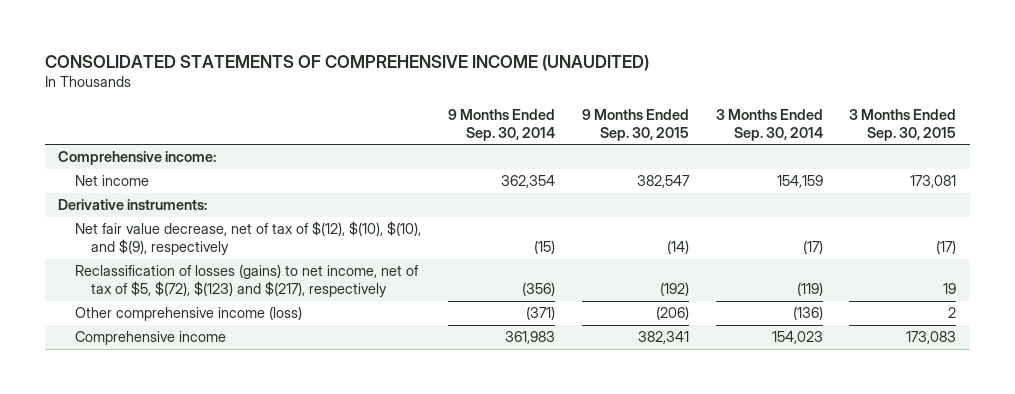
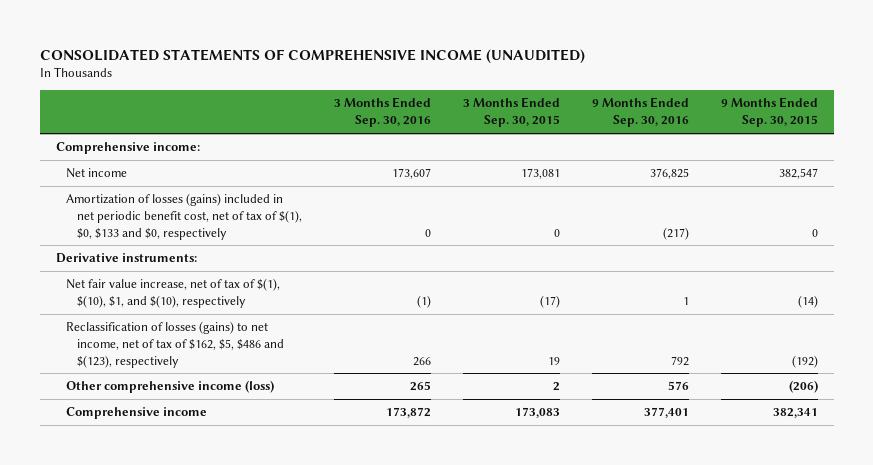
[447,108,555,141] 9 Months Ended Sep. 30, 2014 -> none
[715,108,823,141] 3 Months Ended Sep. 30, 2014 -> none
none -> [333,97,431,128] 3 Months Ended Sep. 30, 2016
none -> [591,97,689,128] 9 Months Ended Sep. 30, 2016
none -> [66,193,303,240] Amortization of losses (gains) included in net periodic benefit cost, net of tax of $(1), $0, $133 and $0, respectively
[74,221,421,256] Net fair value decrease, net of tax of $(12), $(10), $(10), and $(9), respectively -> [66,278,281,308] Net fair value increase, net of tax of $(1), $(10), $1, and $(10), respectively
[74,264,419,298] Reclassification of losses (gains) to net income, net of tax of $5, $(72), $(123) and $(217), respectively -> [66,321,285,368] Reclassification of losses (gains) to net income, net of tax of $162, $5, $486 and $(123), respectively

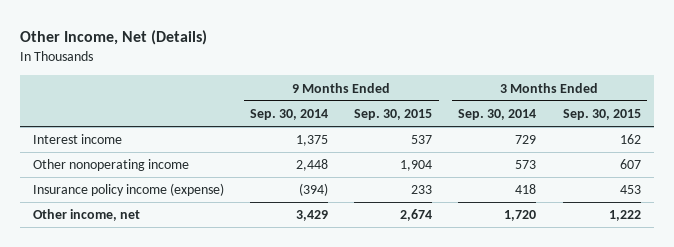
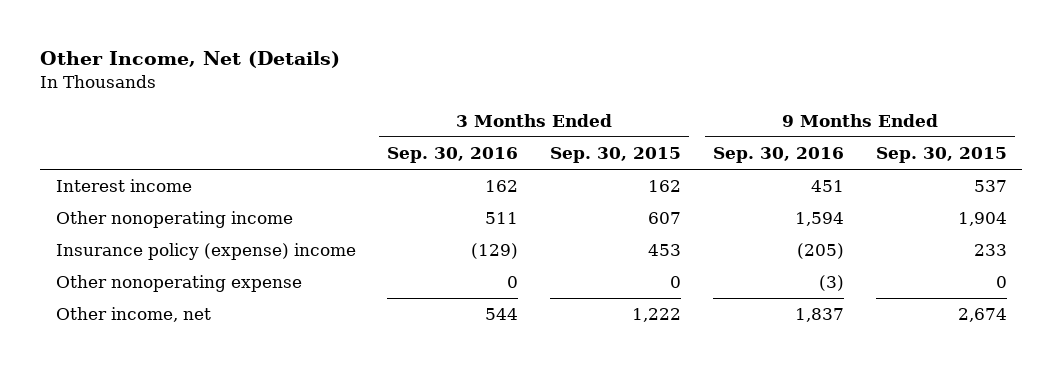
[250,109,329,121] Sep. 30, 2014 -> none
[458,109,537,121] Sep. 30, 2014 -> none
none -> [387,147,519,164] Sep. 30, 2016
none -> [712,147,844,164] Sep. 30, 2016
[33,183,225,197] Insurance policy income (expense) -> [55,243,356,261] Insurance policy (expense) income
none -> [55,275,302,293] Other nonoperating expense

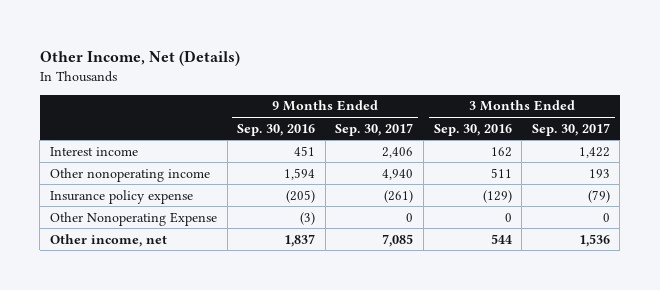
[550,147,682,164] Sep. 30, 2015 -> none
[875,147,1007,164] Sep. 30, 2015 -> none
none -> [335,122,414,136] Sep. 30, 2017
none -> [531,122,610,136] Sep. 30, 2017
[55,243,356,261] Insurance policy (expense) income -> [49,189,193,204] Insurance policy expense
[55,275,302,293] Other nonoperating expense -> [49,211,217,226] Other Nonoperating Expense

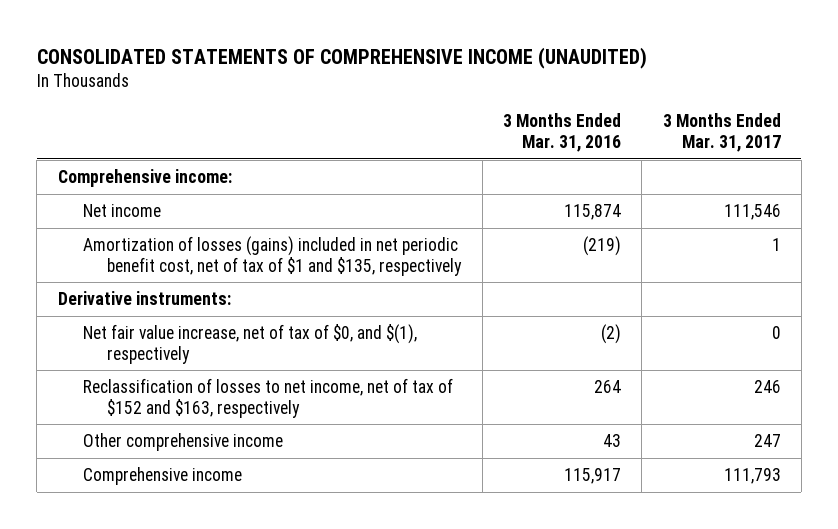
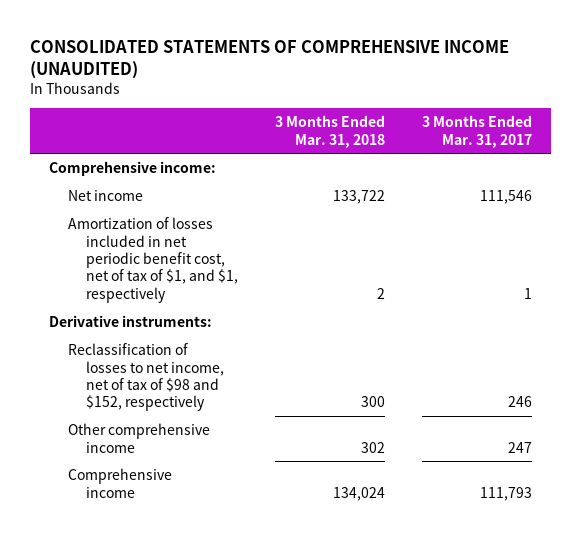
[503,113,622,152] 3 Months Ended Mar. 31, 2016 -> none
none -> [275,115,386,148] 3 Months Ended Mar. 31, 2018
[82,236,463,276] Amortization of losses (gains) included in net periodic benefit cost, net of tax of $1 and $135, respectively -> [67,217,239,303] Amortization of losses included in net periodic benefit cost, net of tax of $1, and $1, respectively
[82,324,417,364] Net fair value increase, net of tax of $0, and $(1), respectively -> none
[82,378,453,418] Reclassification of losses to net income, net of tax of $152 and $163, respectively -> [67,343,225,412] Reclassification of losses to net income, net of tax of $98 and $152, respectively

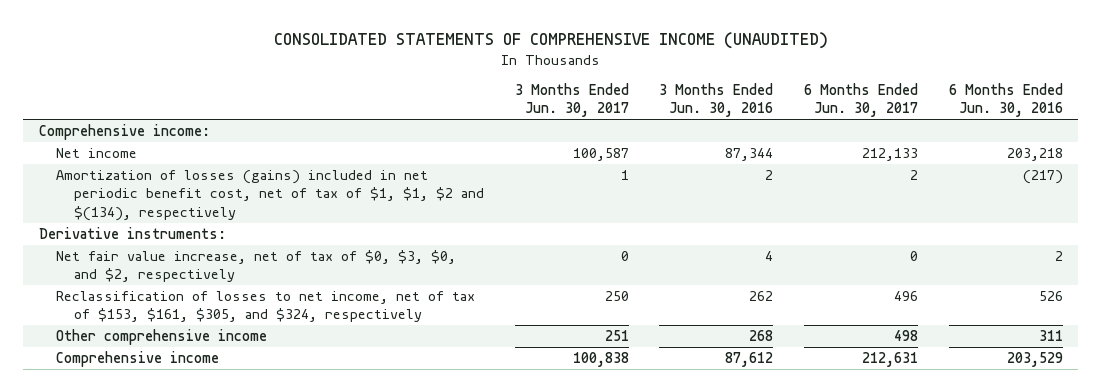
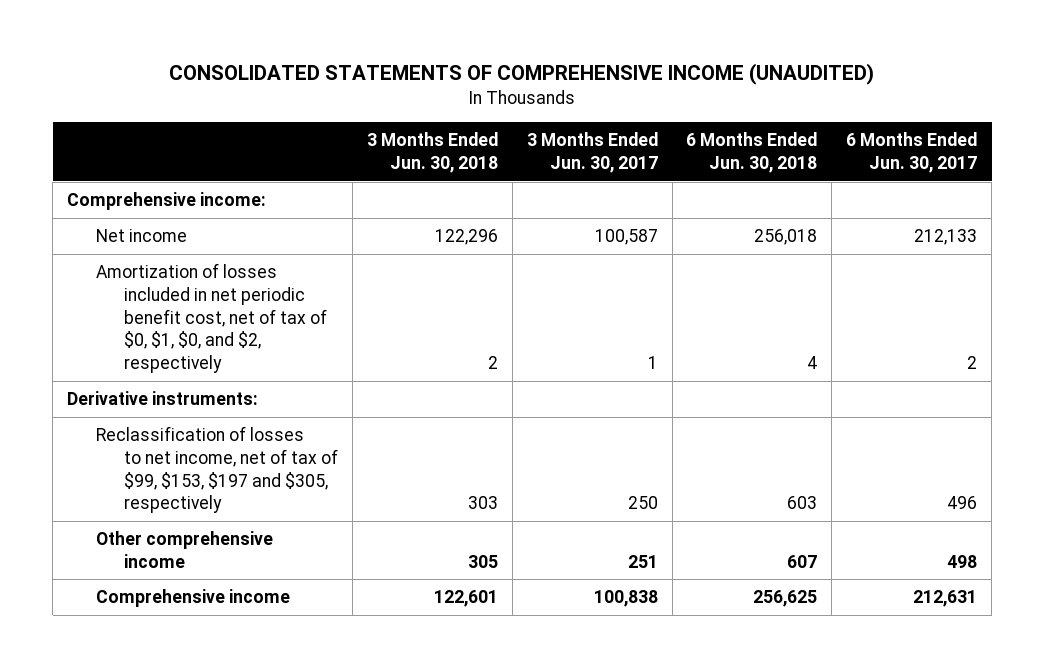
[659,82,774,118] 3 Months Ended Jun. 30, 2016 -> none
[948,82,1063,118] 6 Months Ended Jun. 30, 2016 -> none
none -> [366,132,498,173] 3 Months Ended Jun. 30, 2018
none -> [686,132,818,173] 6 Months Ended Jun. 30, 2018
[56,169,485,221] Amortization of losses (gains) included in net periodic benefit cost, net of tax of $1, $1, $2 and $(134), respectively -> [95,263,327,374] Amortization of losses included in net periodic benefit cost, net of tax of $0, $1, $0, and $2, respectively
[56,249,457,283] Net fair value increase, net of tax of $0, $3, $0, and $2, respectively -> none
[56,290,476,323] Reclassification of losses to net income, net of tax of $153, $161, $305, and $324, respectively -> [95,426,338,514] Reclassification of losses to net income, net of tax of $99, $153, $197 and $305, respectively

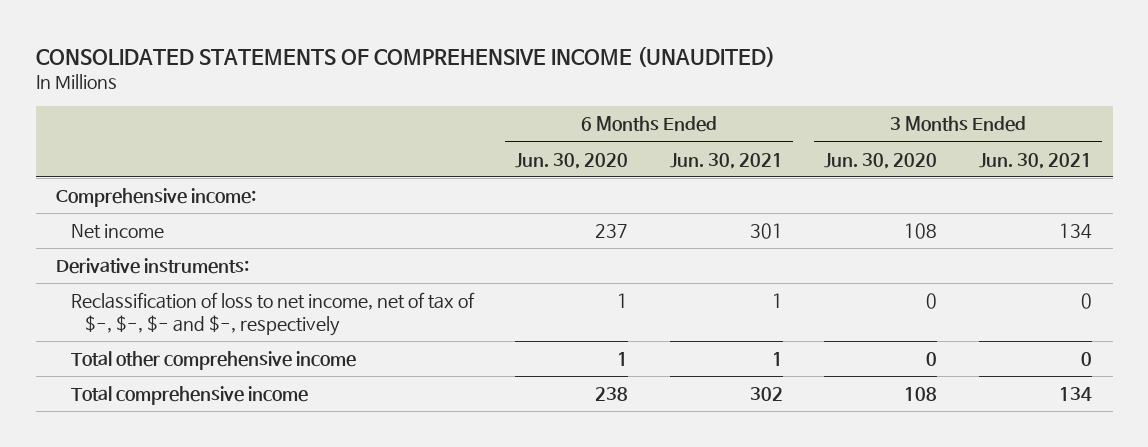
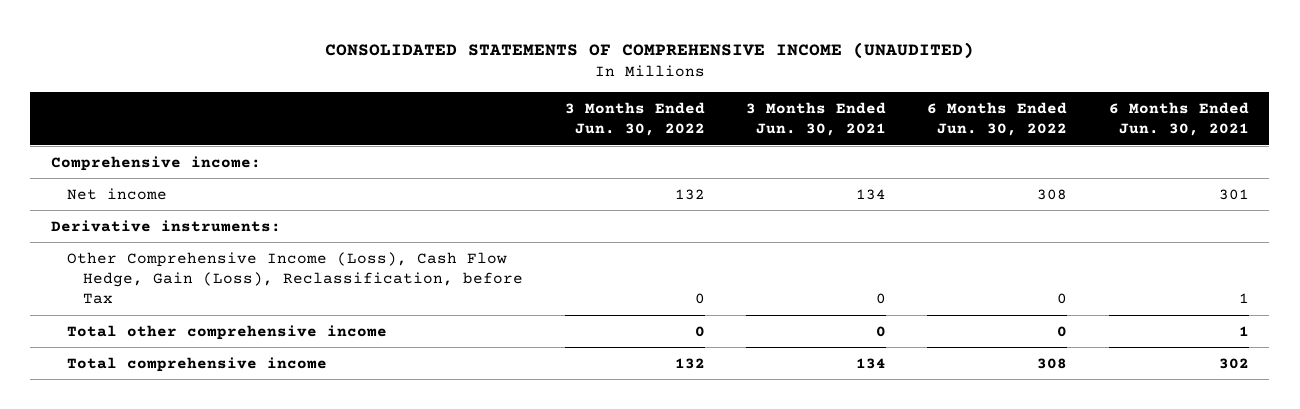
[515,152,629,169] Jun. 30, 2020 -> none
[824,152,938,169] Jun. 30, 2020 -> none
none -> [564,102,705,137] 3 Months Ended Jun. 30, 2022
none -> [927,102,1068,137] 6 Months Ended Jun. 30, 2022
[70,292,475,337] Reclassification of loss to net income, net of tax of $-, $-, $- and $-, respectively -> none
none -> [67,251,524,305] Other Comprehensive Income (Loss), Cash Flow Hedge, Gain (Loss), Reclassification, before Tax

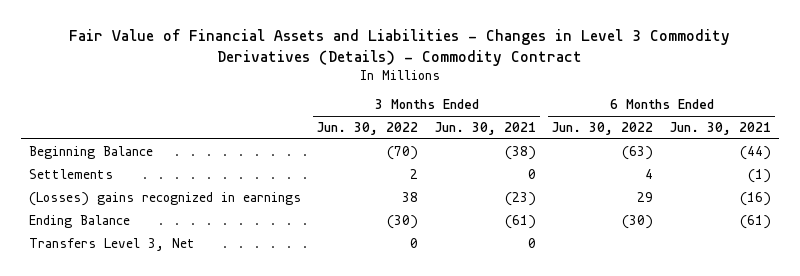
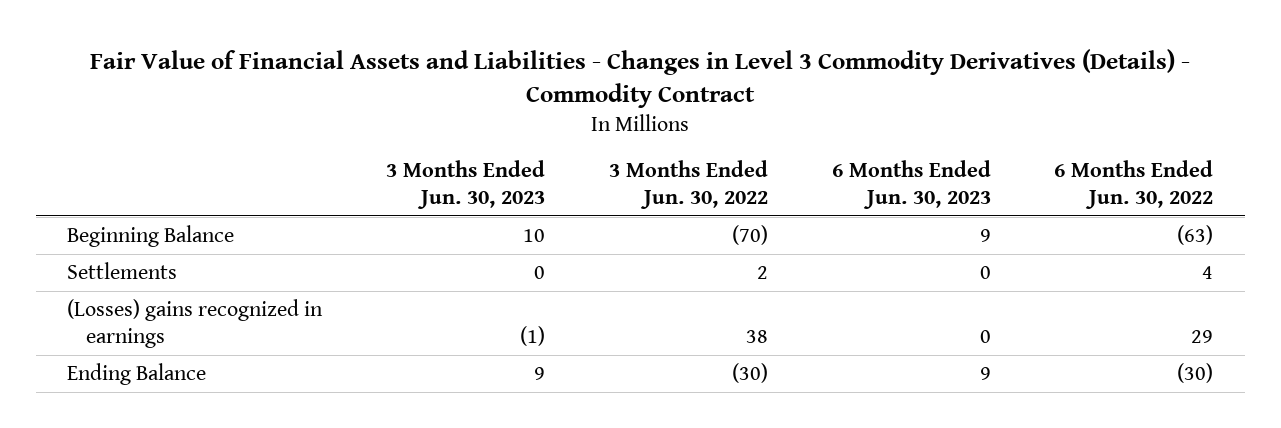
[434,122,536,136] Jun. 30, 2021 -> none
[669,122,771,136] Jun. 30, 2021 -> none
none -> [386,160,546,209] 3 Months Ended Jun. 30, 2023
none -> [831,160,991,209] 6 Months Ended Jun. 30, 2023
[28,237,195,251] Transfers Level 3, Net -> none

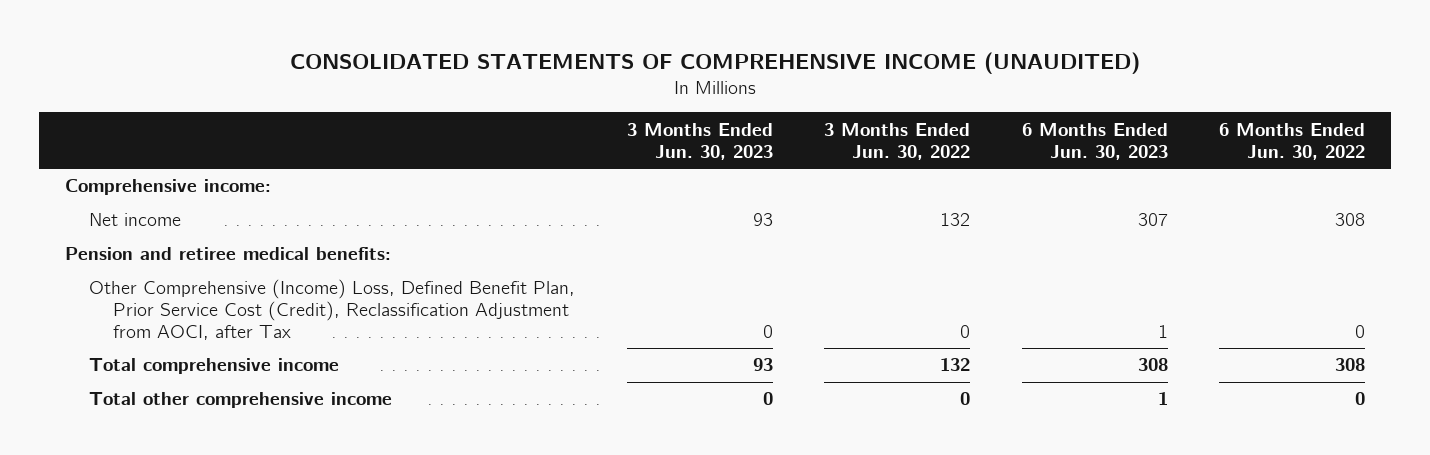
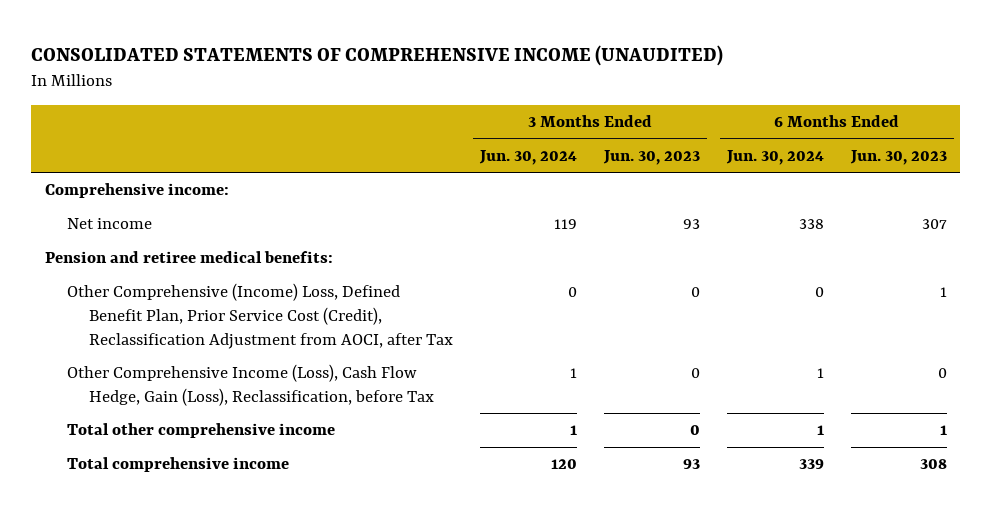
[824,122,971,160] 3 Months Ended Jun. 30, 2022 -> none
[1219,122,1366,160] 6 Months Ended Jun. 30, 2022 -> none
none -> [478,149,577,165] Jun. 30, 2024
none -> [725,149,824,165] Jun. 30, 2024
none -> [66,364,434,406] Other Comprehensive Income (Loss), Cash Flow Hedge, Gain (Loss), Reclassification, before Tax
[89,358,340,375] Total comprehensive income -> [66,457,289,473] Total comprehensive income

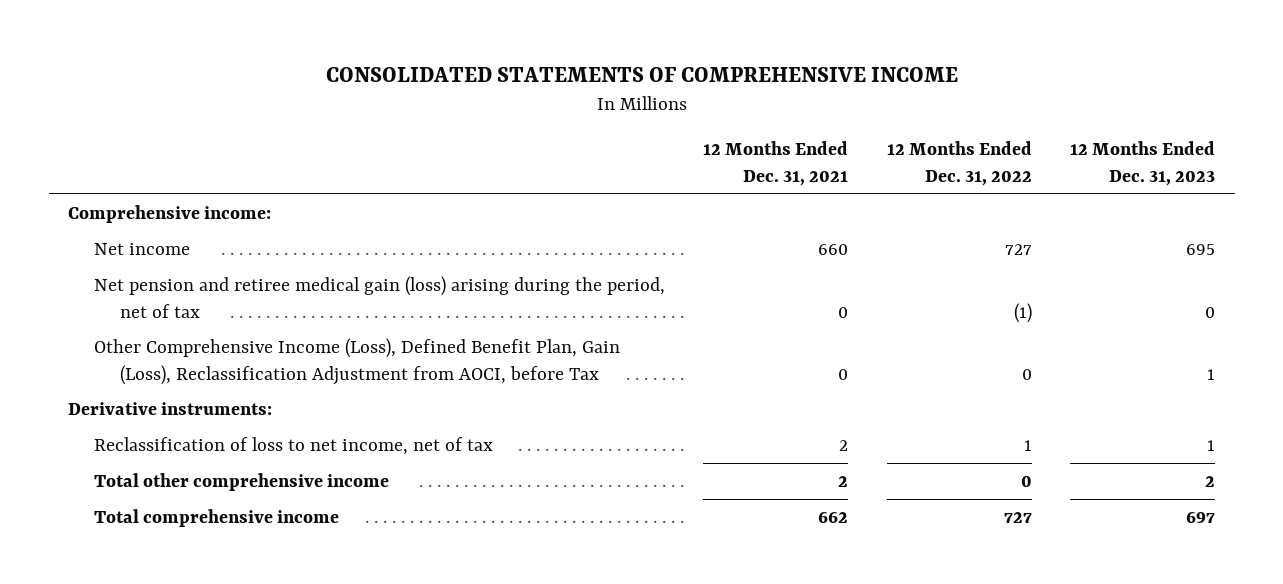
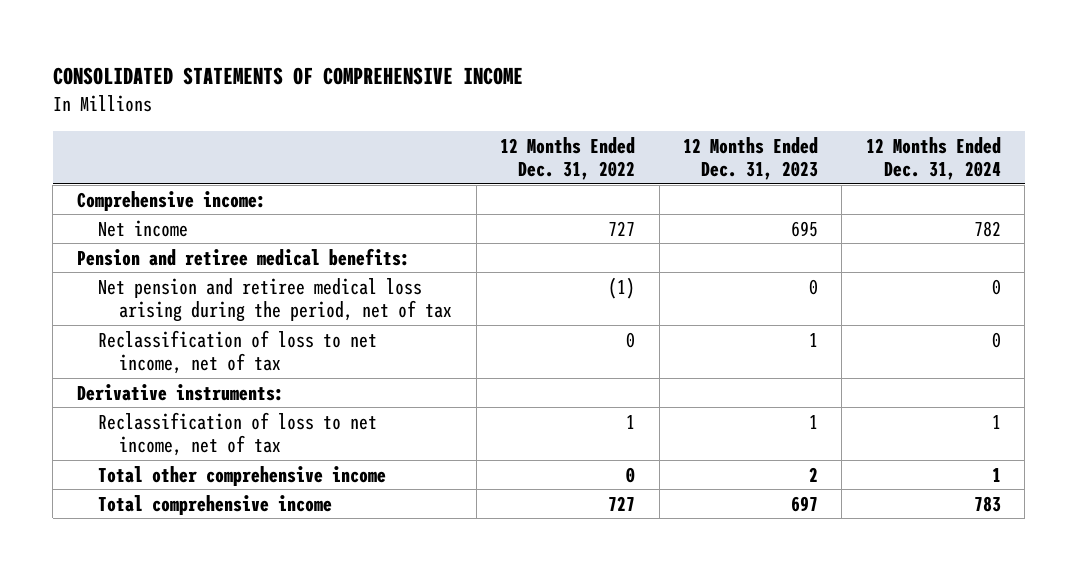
[703,141,849,187] 12 Months Ended Dec. 31, 2021 -> none
none -> [865,136,1001,181] 12 Months Ended Dec. 31, 2024
none -> [76,247,410,266] Pension and retiree medical benefits:
[94,275,666,318] Net pension and retiree medical gain (loss) arising during the period, net of tax -> [98,277,453,323] Net pension and retiree medical loss arising during the period, net of tax
[94,337,621,385] Other Comprehensive Income (Loss), Defined Benefit Plan, Gain (Loss), Reclassification Adjustment from AOCI, before Tax -> [98,329,378,375] Reclassification of loss to net income, net of tax

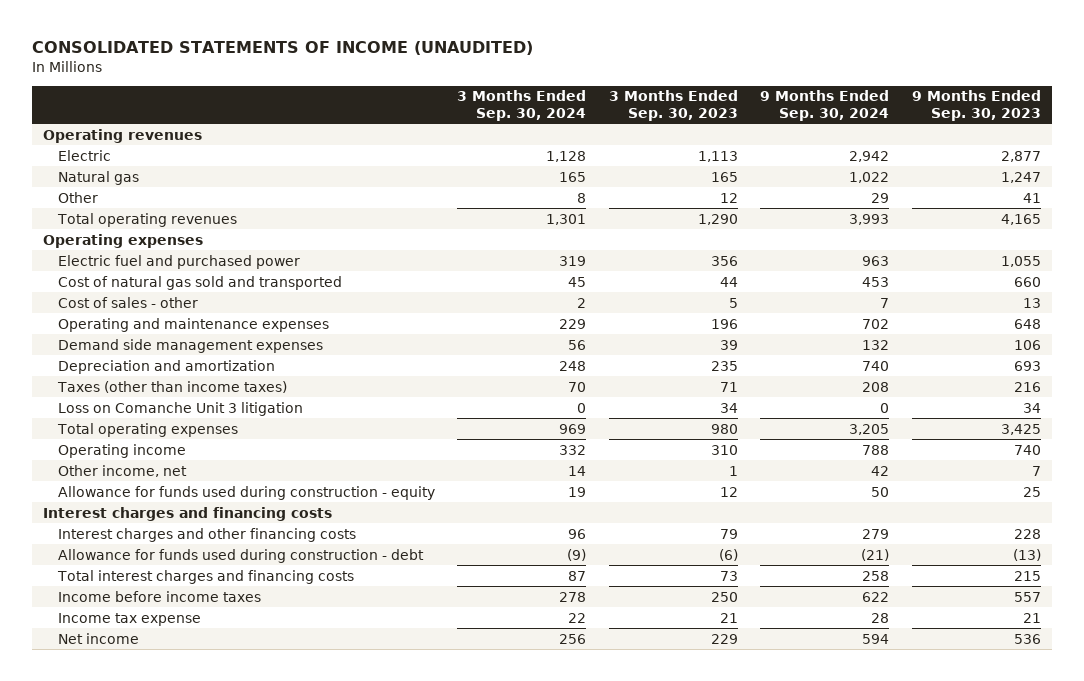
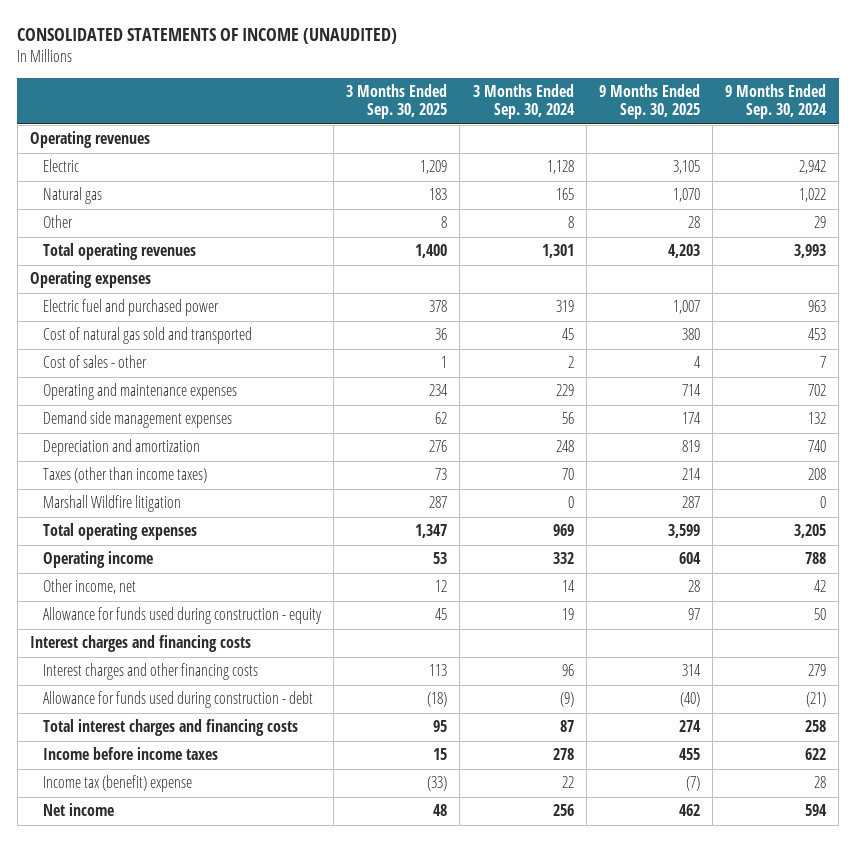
[608,90,738,121] 3 Months Ended Sep. 30, 2023 -> none
[911,90,1041,121] 9 Months Ended Sep. 30, 2023 -> none
none -> [346,84,448,120] 3 Months Ended Sep. 30, 2025
none -> [598,84,700,120] 9 Months Ended Sep. 30, 2025
[57,401,303,416] Loss on Comanche Unit 3 litigation -> [42,495,181,513] Marshall Wildfire litigation
[57,612,201,626] Income tax expense -> [42,775,192,793] Income tax (benefit) expense

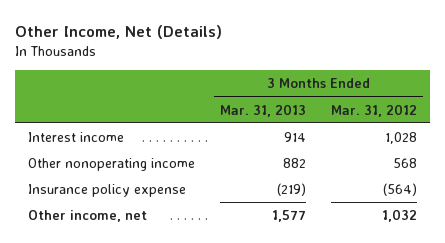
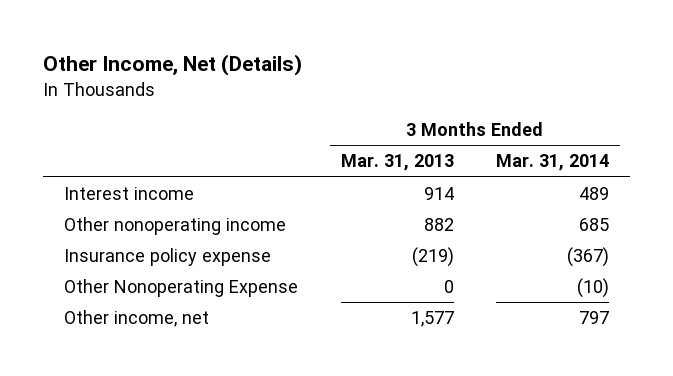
[331,103,418,117] Mar. 31, 2012 -> none
none -> [496,154,610,172] Mar. 31, 2014
none -> [64,279,299,298] Other Nonoperating Expense

